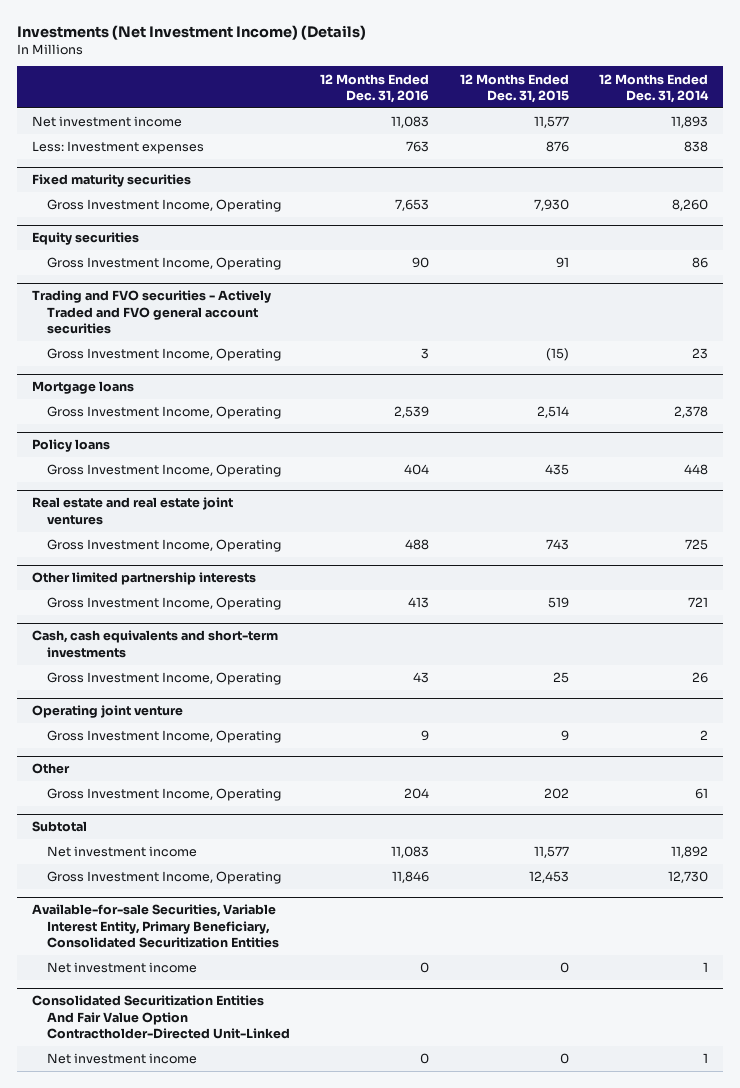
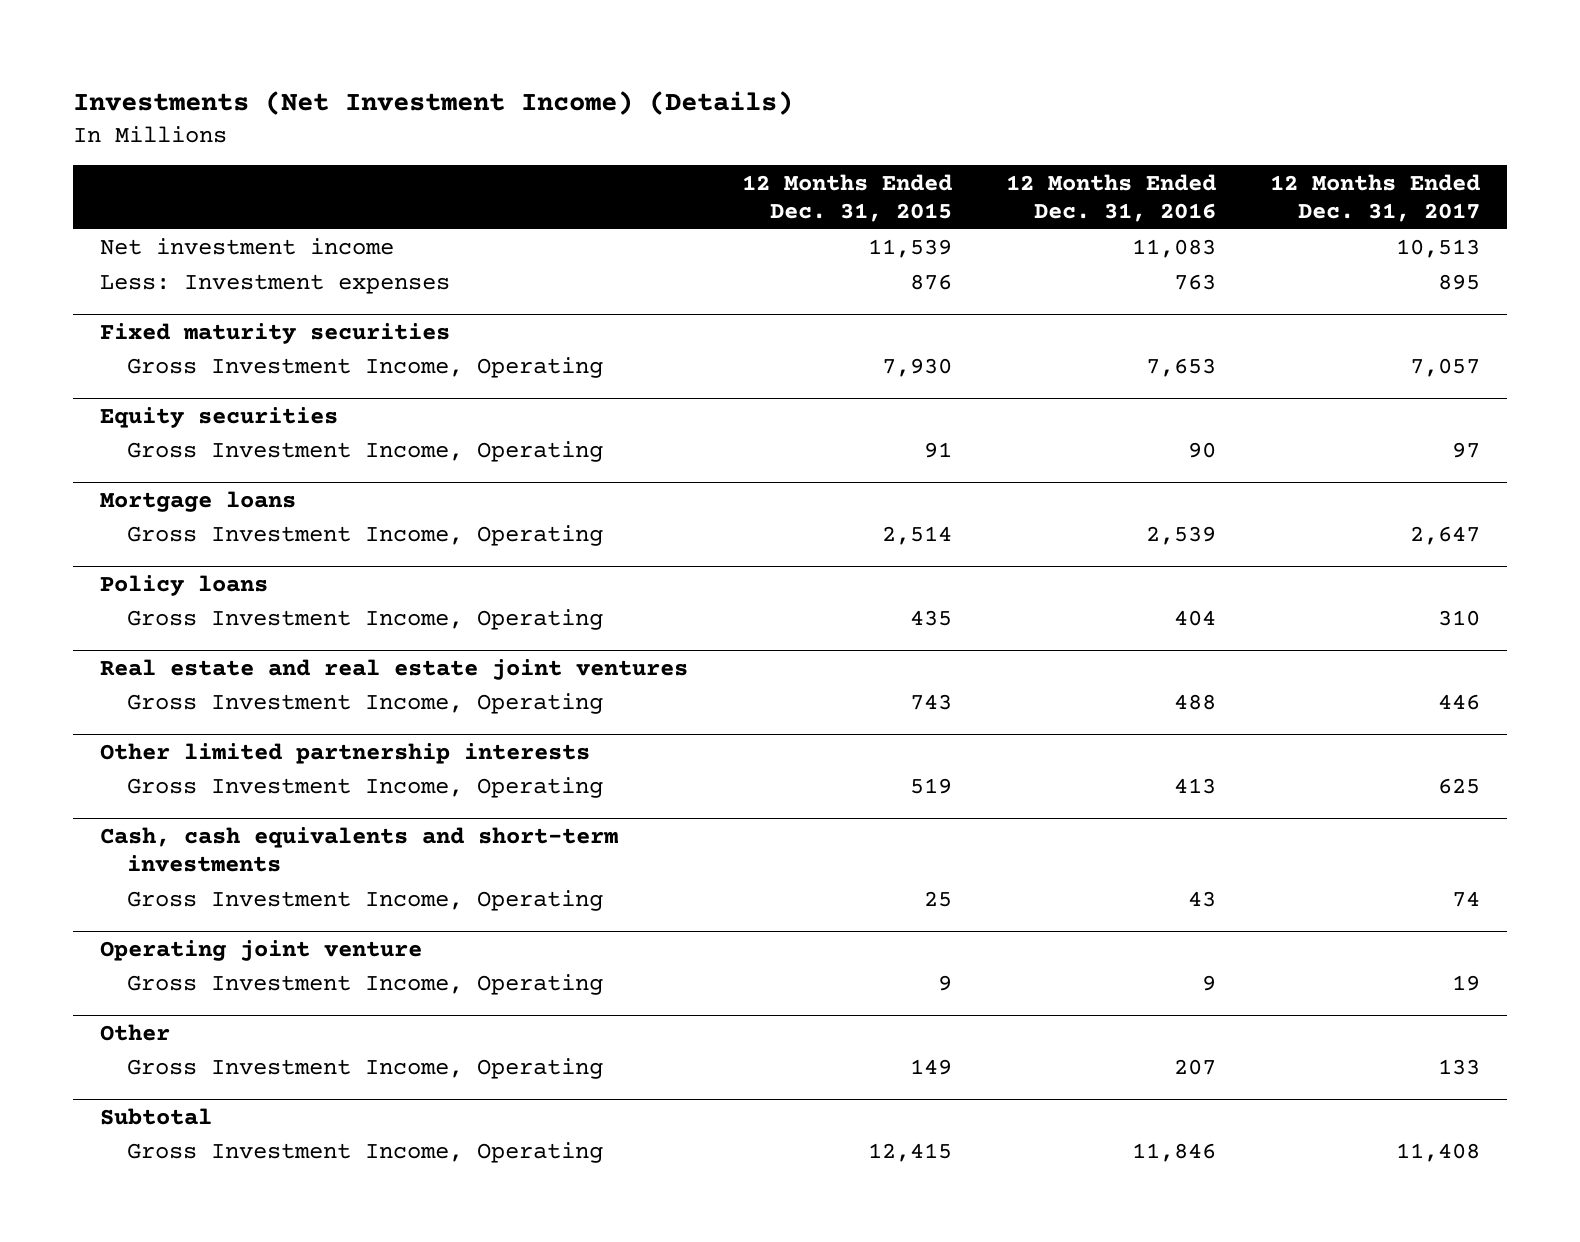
[599,73,710,103] 12 Months Ended Dec. 31, 2014 -> none
none -> [1270,173,1481,223] 12 Months Ended Dec. 31, 2017
[533,116,569,129] 11,577 -> [867,239,952,259] 11,539
[31,290,271,334] Trading and FVO securities - Actively Traded and FVO general account securities -> none
[46,348,281,362] Gross Investment Income, Operating -> none
[404,788,430,800] 204 -> [1174,1059,1217,1076] 207
[543,788,569,800] 202 -> [909,1059,952,1076] 149
[46,846,197,858] Net investment income -> none
[31,904,279,948] Available-for-sale Securities, Variable Interest Entity, Primary Beneficiary, Consolidated Securitization Entities -> none
[46,962,197,974] Net investment income -> none
[31,995,290,1039] Consolidated Securitization Entities And Fair Value Option Contractholder-Directed Unit-Linked -> none
[46,1053,197,1065] Net investment income -> none
[528,871,569,884] 12,453 -> [867,1143,952,1163] 12,415

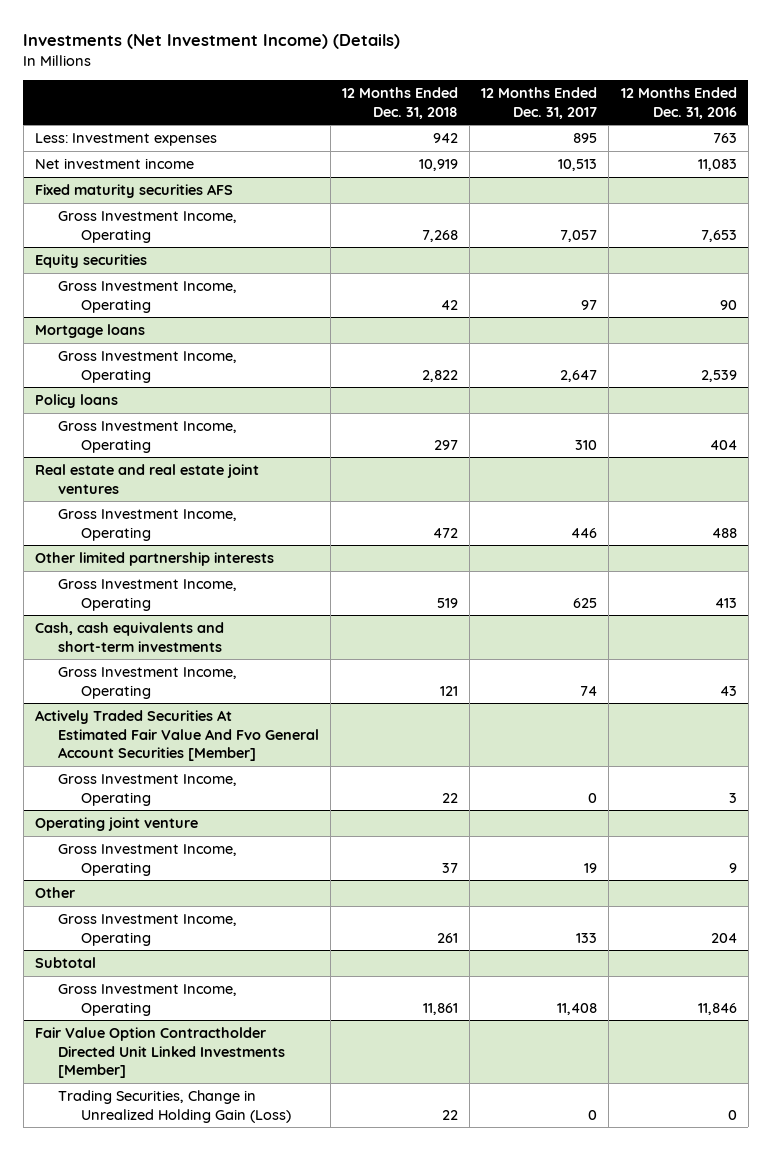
[741,173,952,223] 12 Months Ended Dec. 31, 2015 -> none
none -> [342,87,459,119] 12 Months Ended Dec. 31, 2018
[99,238,394,256] Net investment income -> [35,157,195,169] Net investment income
[99,322,450,344] Fixed maturity securities -> [35,183,234,198] Fixed maturity securities AFS
none -> [35,709,319,762] Actively Traded Securities At Estimated Fair Value And Fvo General Account Securities [Member]
none -> [57,773,237,806] Gross Investment Income, Operating
[1174,1059,1217,1076] 207 -> [710,932,737,943] 204
none -> [35,1026,285,1079] Fair Value Option Contractholder Directed Unit Linked Investments [Member]
none -> [57,1089,291,1123] Trading Securities, Change in Unrealized Holding Gain (Loss)

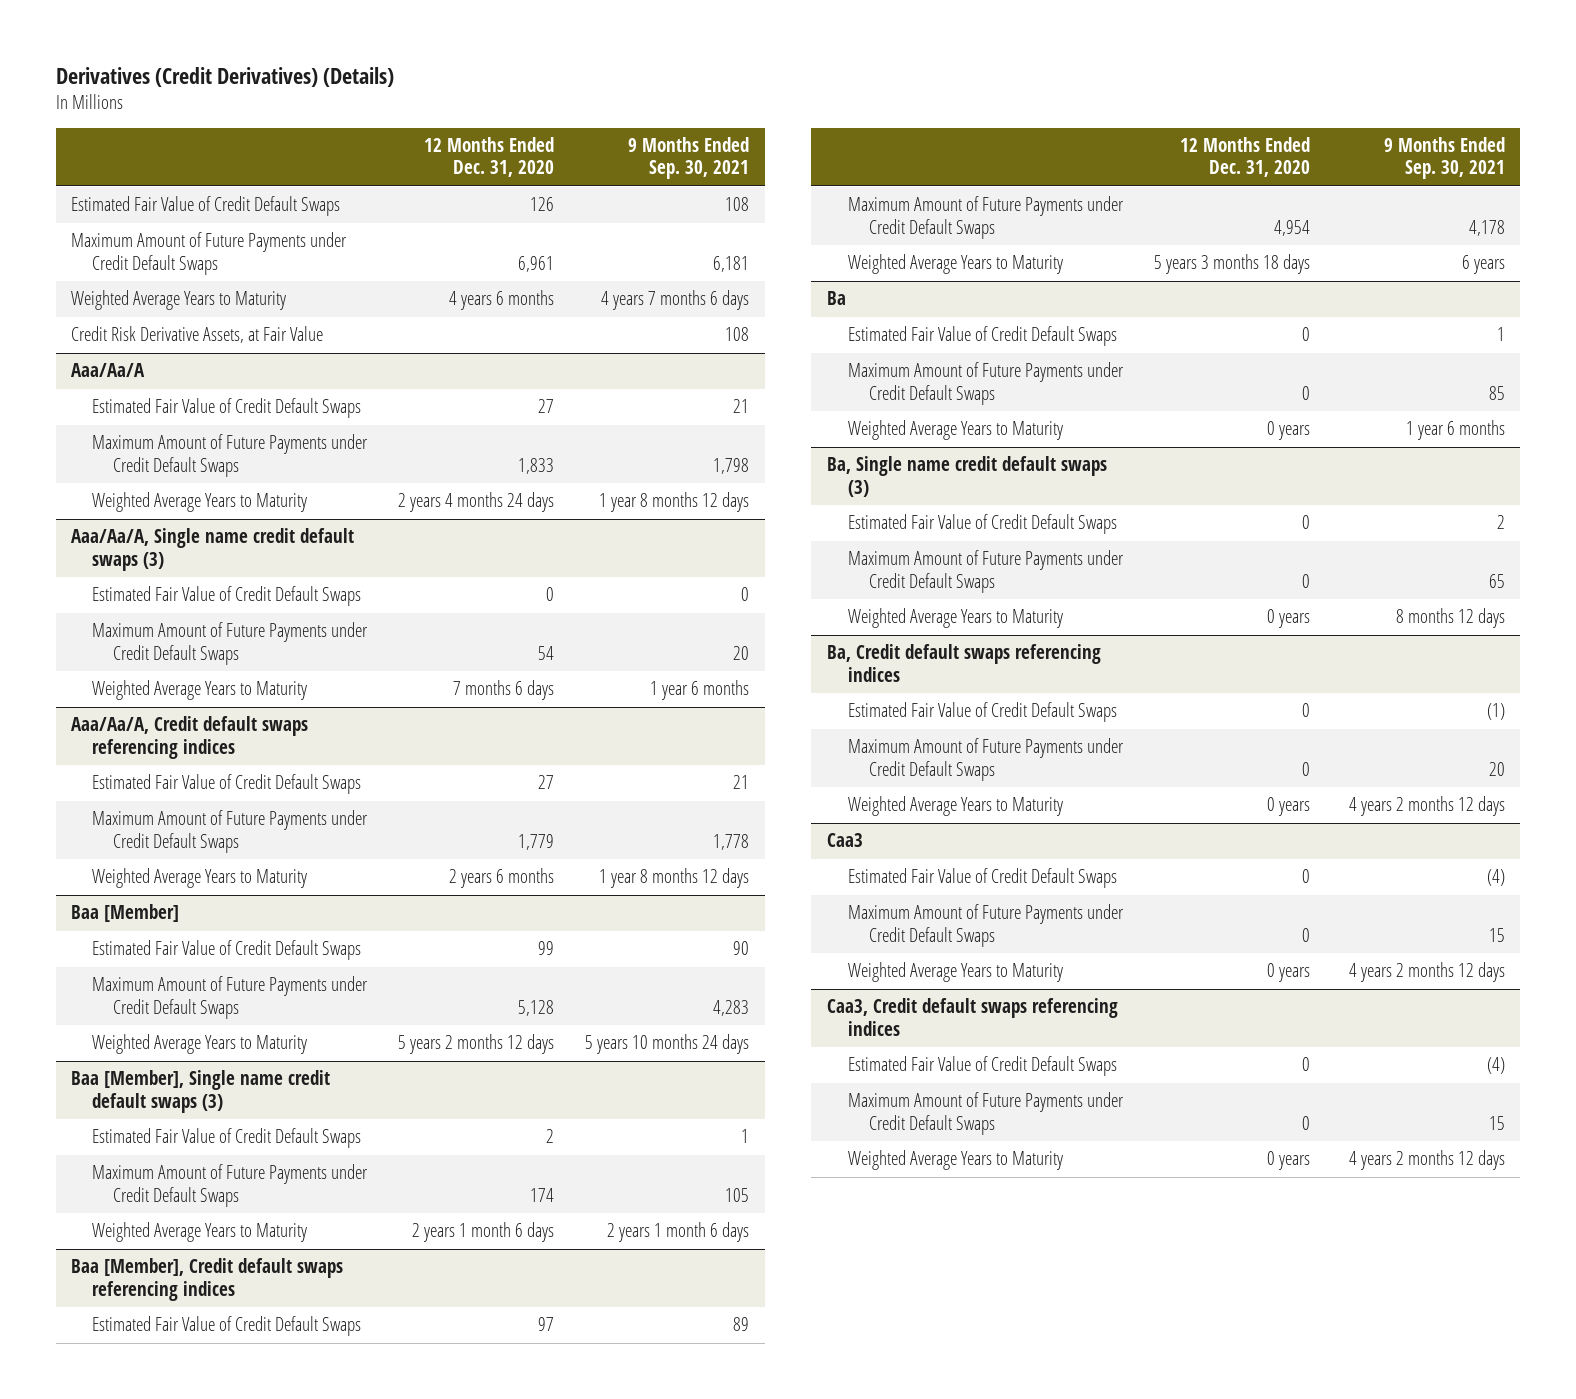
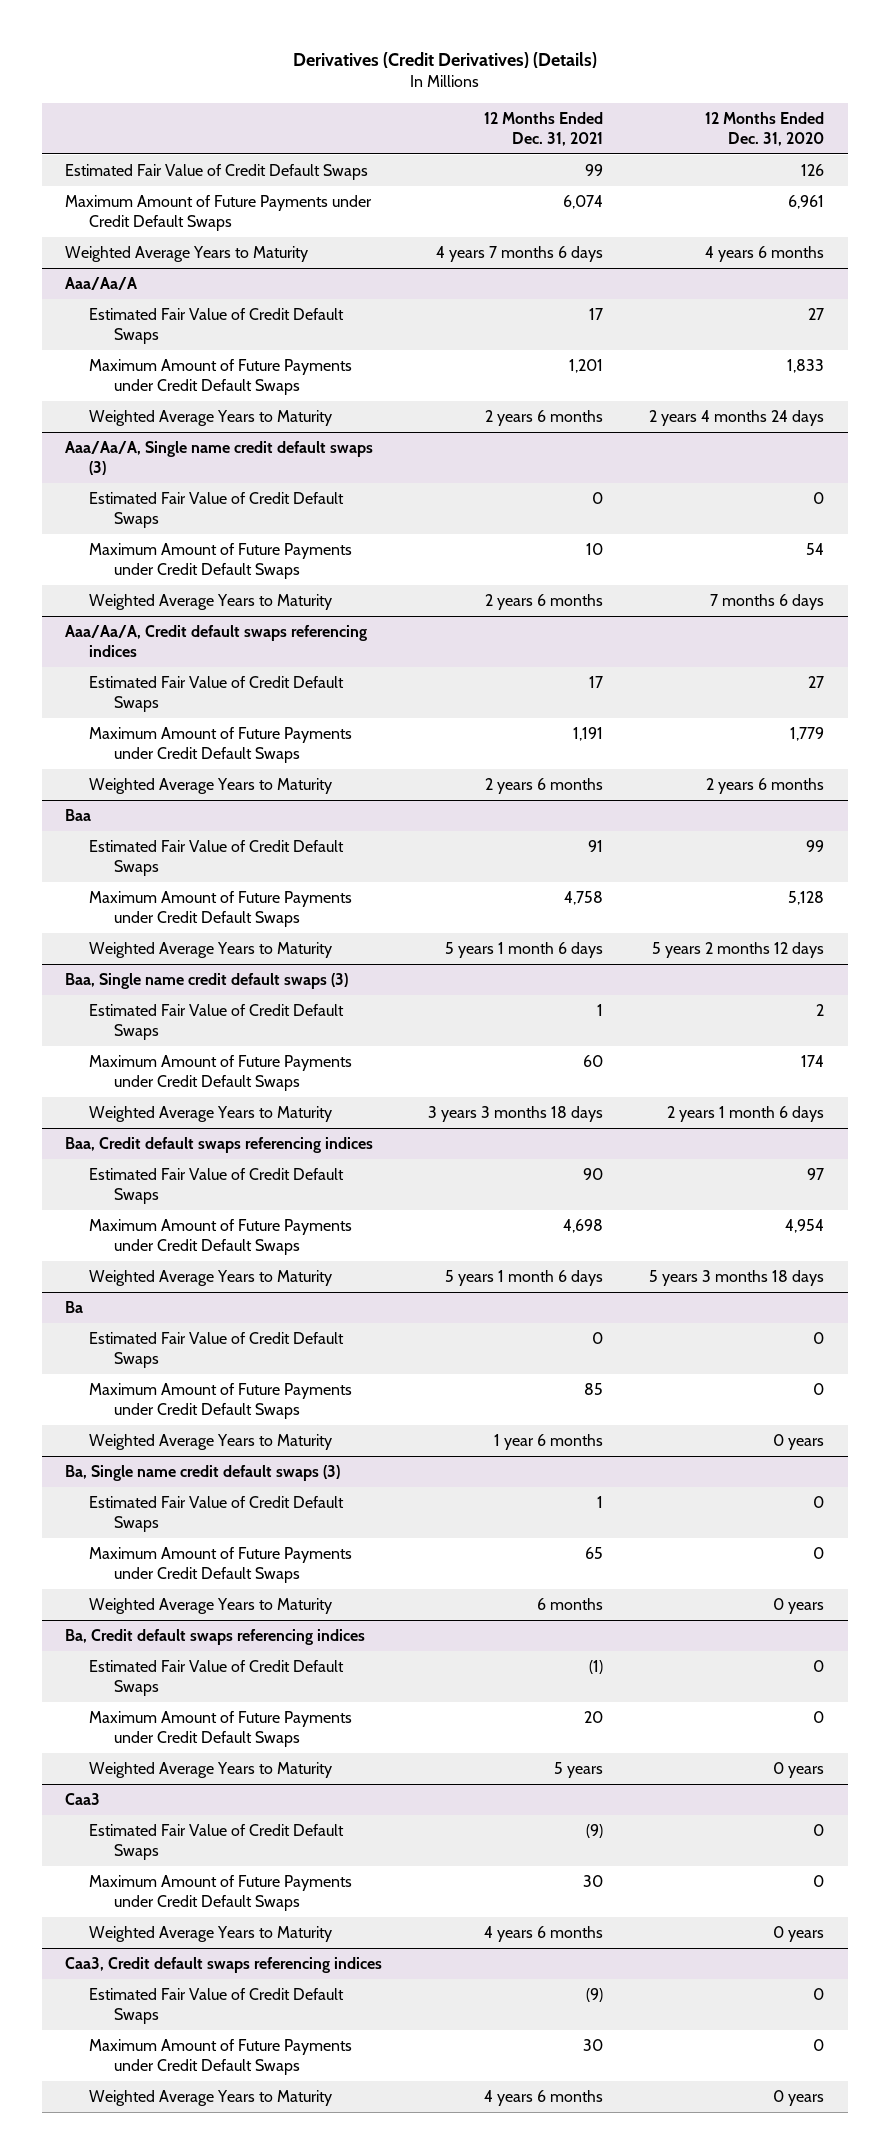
[628,137,750,180] 9 Months Ended Sep. 30, 2021 -> none
none -> [484,112,604,146] 12 Months Ended Dec. 31, 2021
[71,326,324,344] Credit Risk Derivative Assets, at Fair Value -> none
[71,904,180,923] Baa [Member] -> [64,808,91,821] Baa
[71,1070,331,1113] Baa [Member], Single name credit default swaps (3) -> [64,972,348,989] Baa, Single name credit default swaps (3)
[71,1258,344,1301] Baa [Member], Credit default swaps referencing indices -> [64,1136,373,1153] Baa, Credit default swaps referencing indices

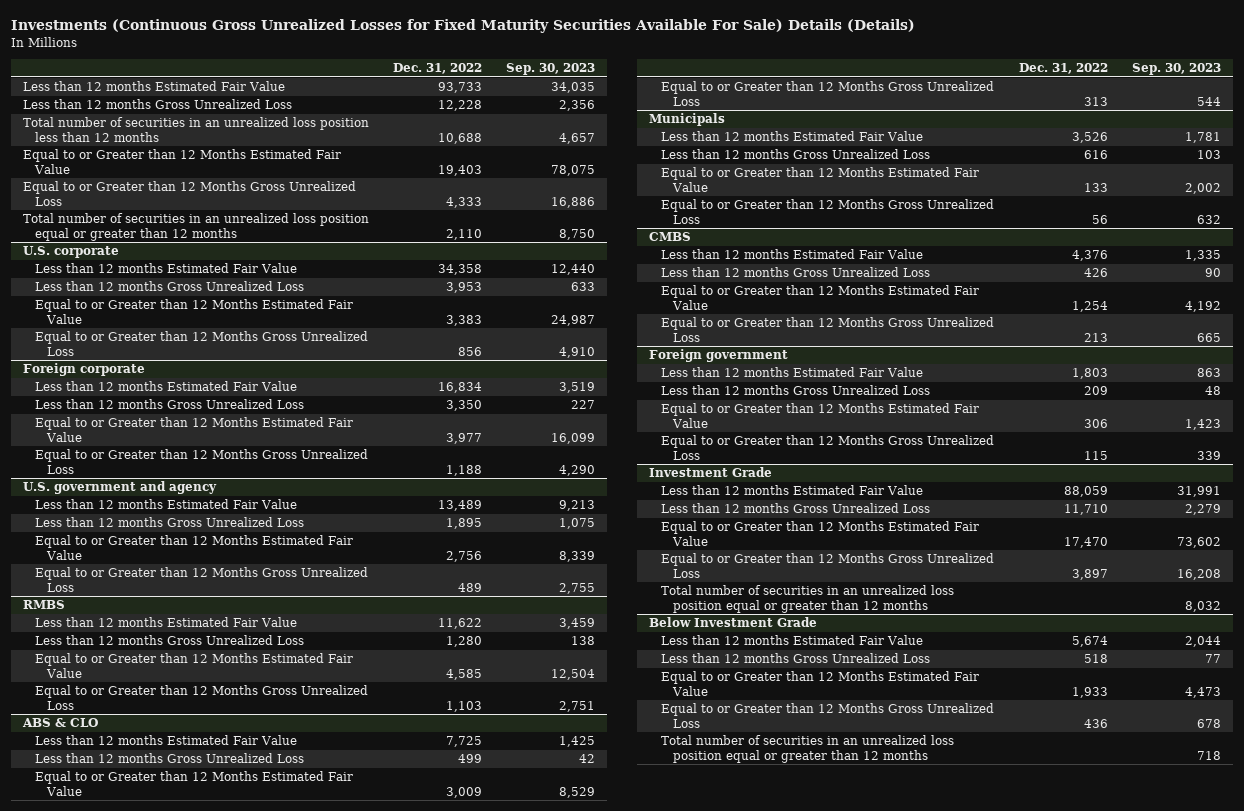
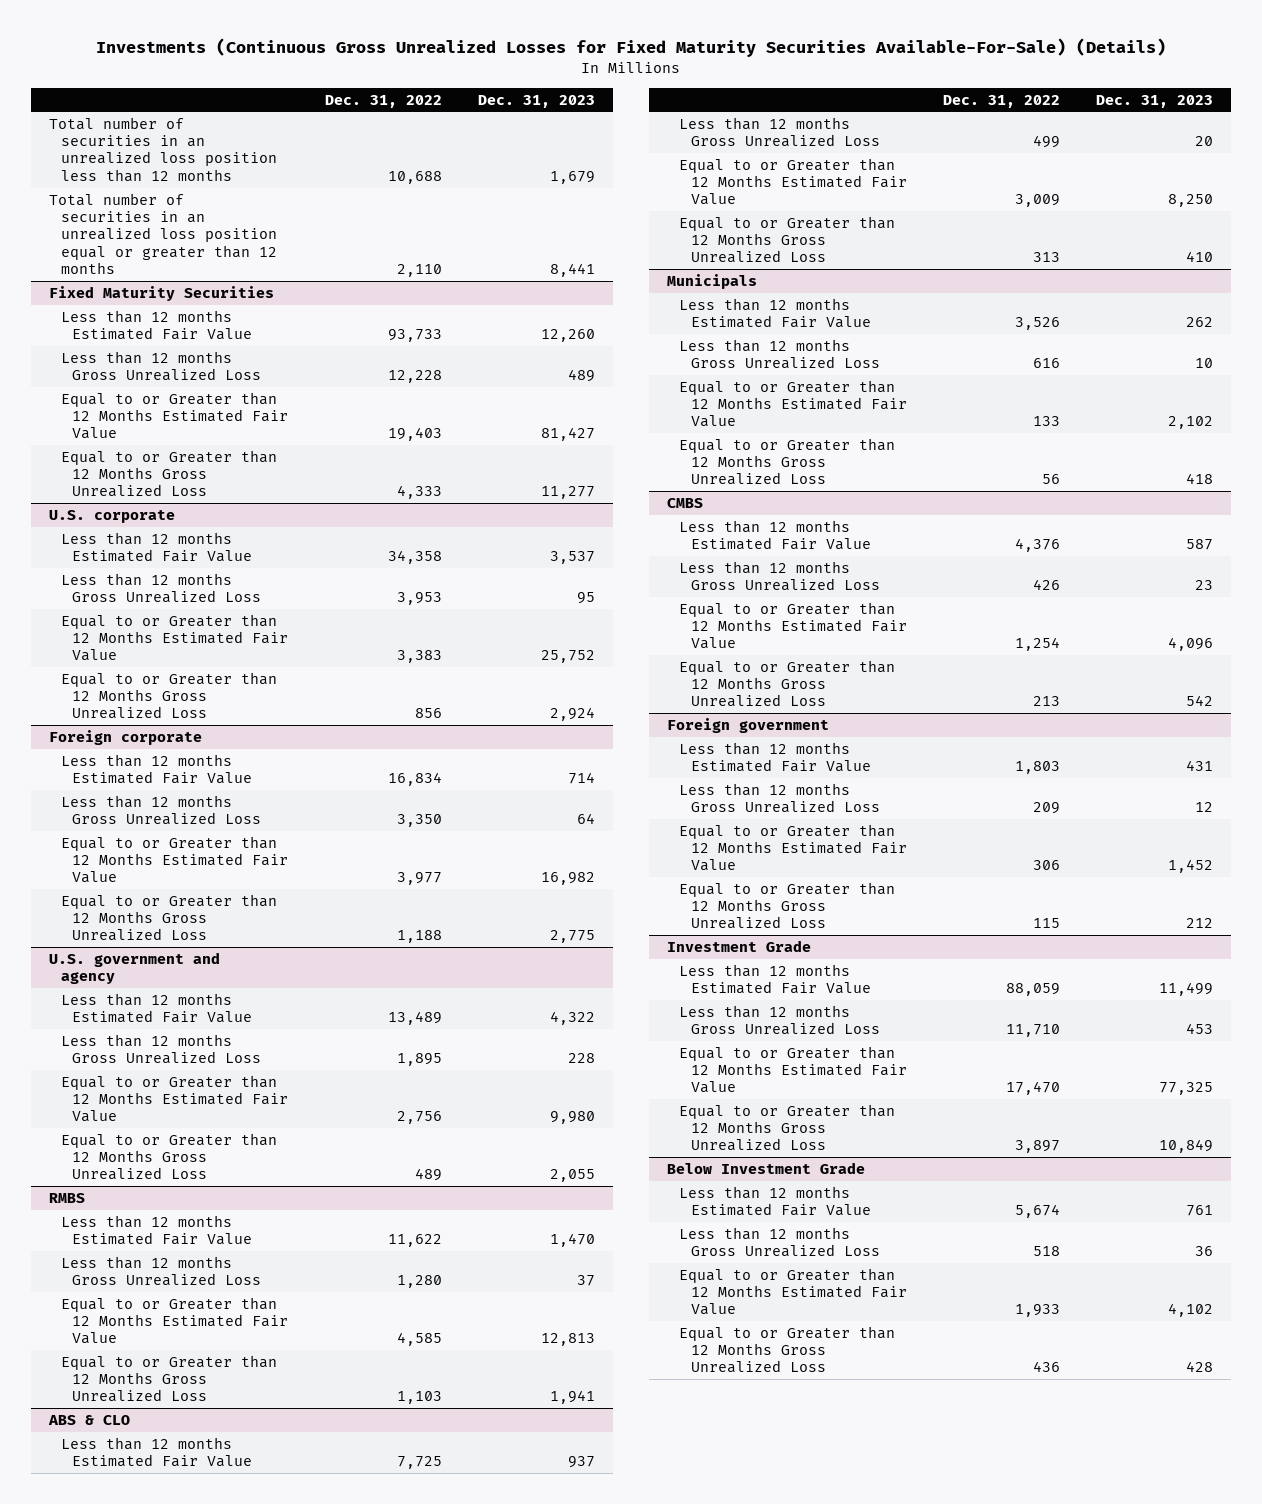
[11,19,916,34] Investments (Continuous Gross Unrealized Losses for Fixed Maturity Securities Available For Sale) Details (Details) -> [96,38,1167,58] Investments (Continuous Gross Unrealized Losses for Fixed Maturity Securities Available-For-Sale) (Details)
[506,63,596,76] Sep. 30, 2023 -> none
none -> [477,94,595,108] Dec. 31, 2023
[23,117,370,142] Total number of securities in an unrealized loss position less than 12 months -> [49,116,277,182] Total number of securities in an unrealized loss position less than 12 months
[23,213,370,241] Total number of securities in an unrealized loss position equal or greater than 12 months -> [49,192,277,274] Total number of securities in an unrealized loss position equal or greater than 12 months
none -> [49,285,275,301] Fixed Maturity Securities
[661,585,955,613] Total number of securities in an unrealized loss position equal or greater than 12 months -> none
[661,735,955,763] Total number of securities in an unrealized loss position equal or greater than 12 months -> none

